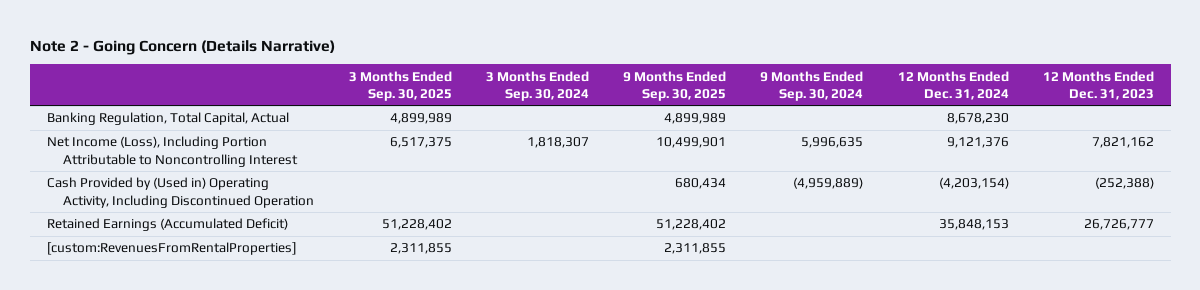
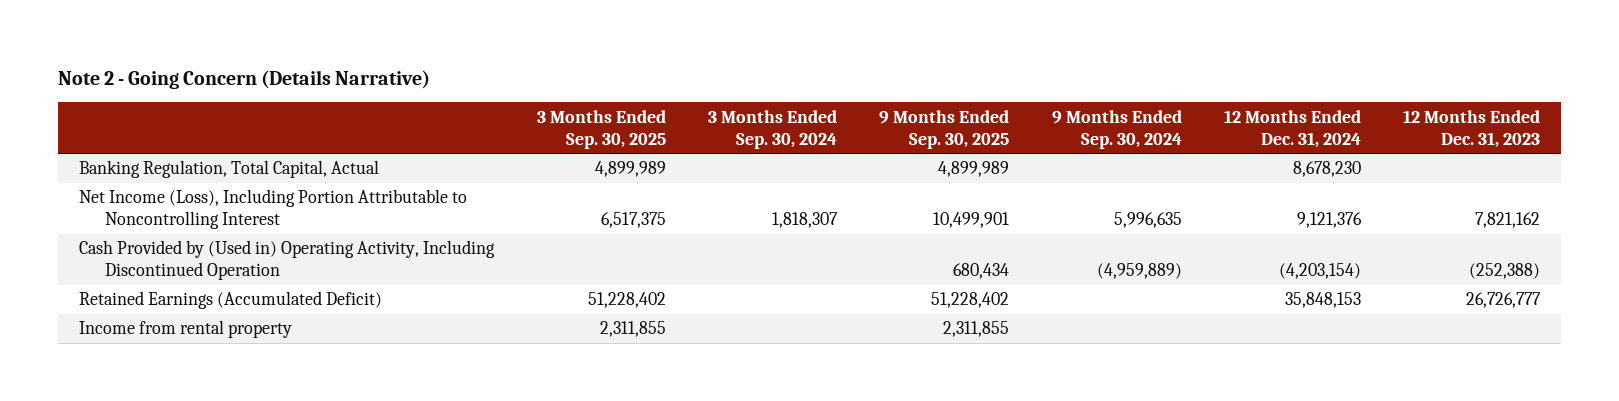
[46,242,296,256] [custom:RevenuesFromRentalProperties] -> [79,320,293,339] Income from rental property

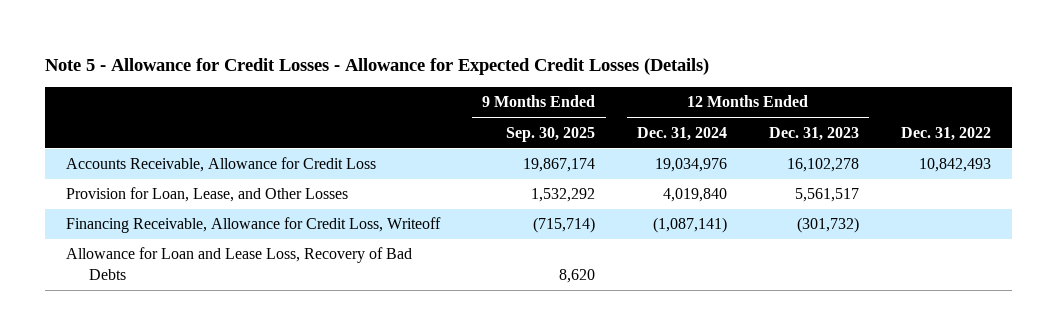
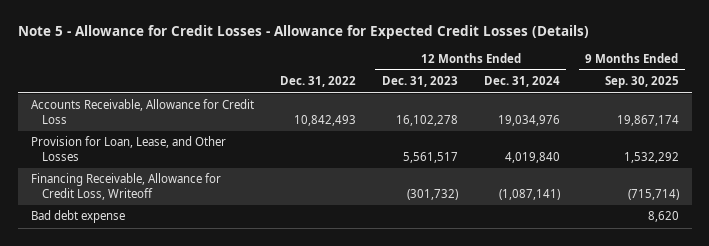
[66,247,413,281] Allowance for Loan and Lease Loss, Recovery of Bad Debts -> [30,210,125,224] Bad debt expense

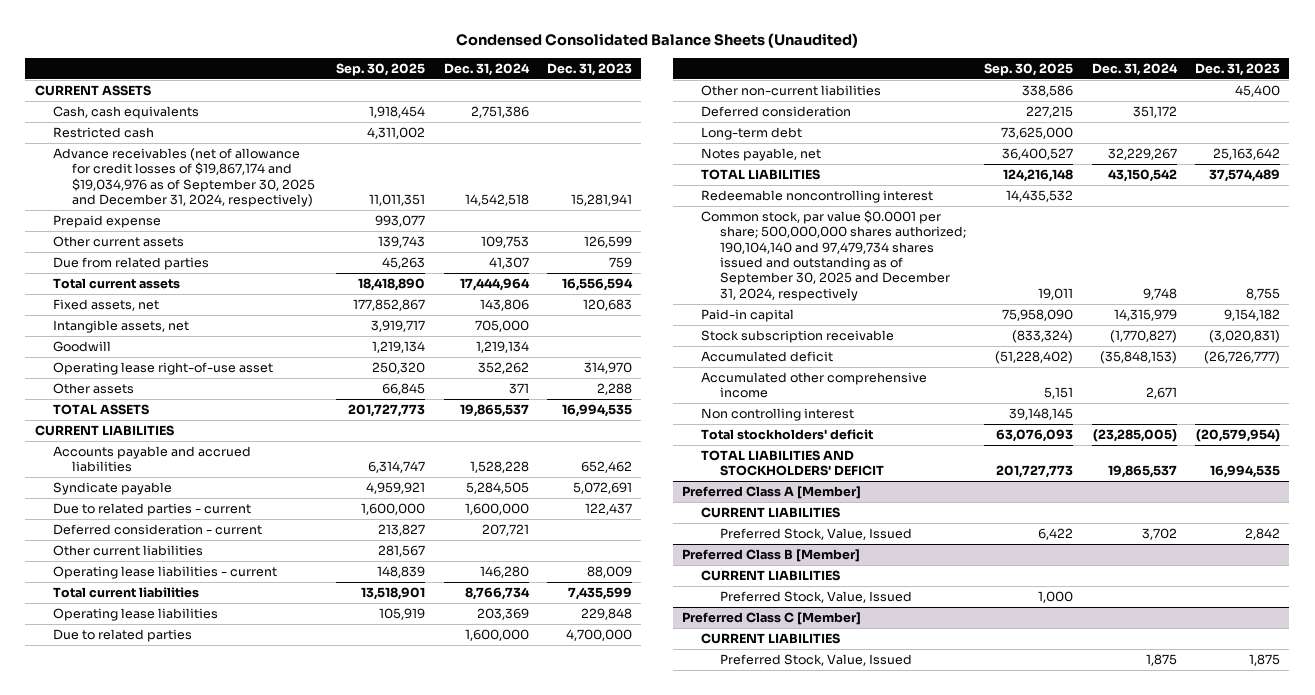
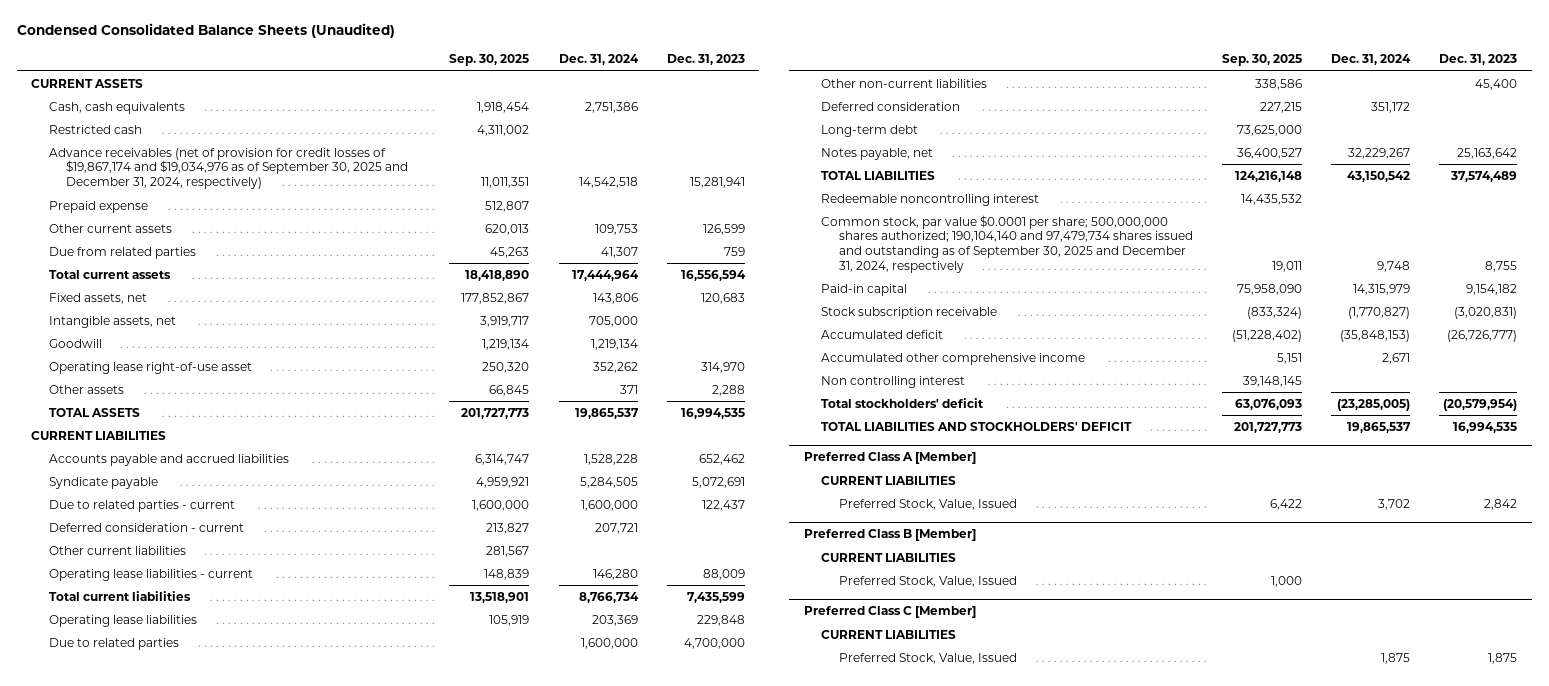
[53,148,315,208] Advance receivables (net of allowance for credit losses of $19,867,174 and $19,034,976 as of September 30, 2025 and December 31, 2024, respectively) -> [48,147,409,190] Advance receivables (net of provision for credit losses of $19,867,174 and $19,034,976 as of September 30, 2025 and December 31, 2024, respectively)
[375,215,426,228] 993,077 -> [485,200,530,212] 512,807
[378,236,426,249] 139,743 -> [485,223,530,235] 620,013

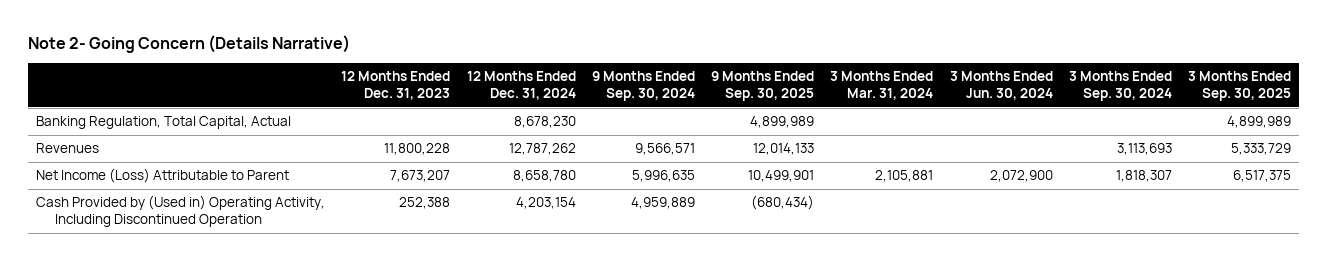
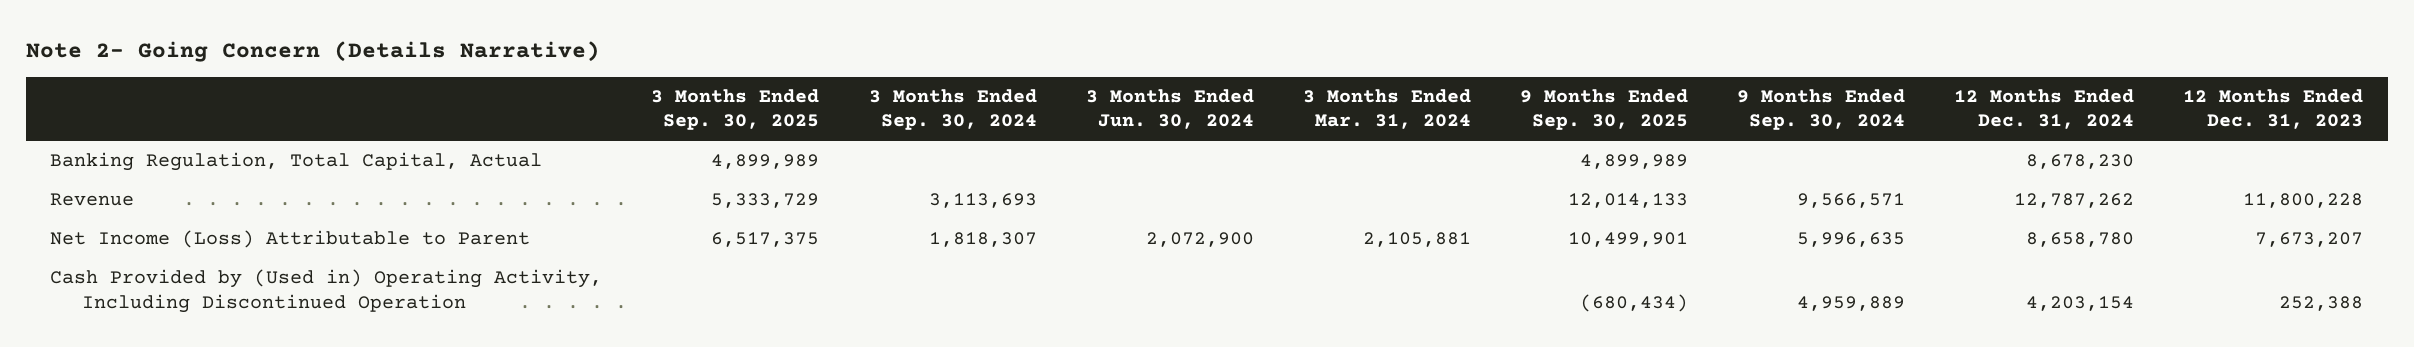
[36,143,100,154] Revenues -> [50,193,135,207] Revenue

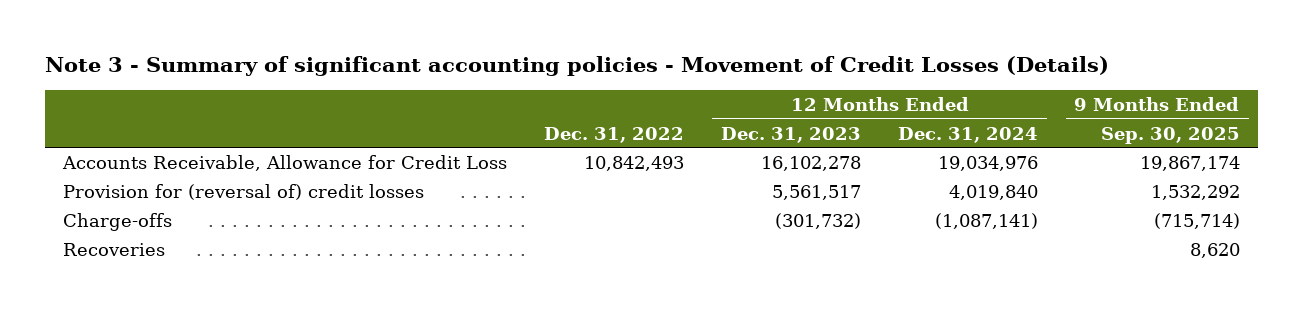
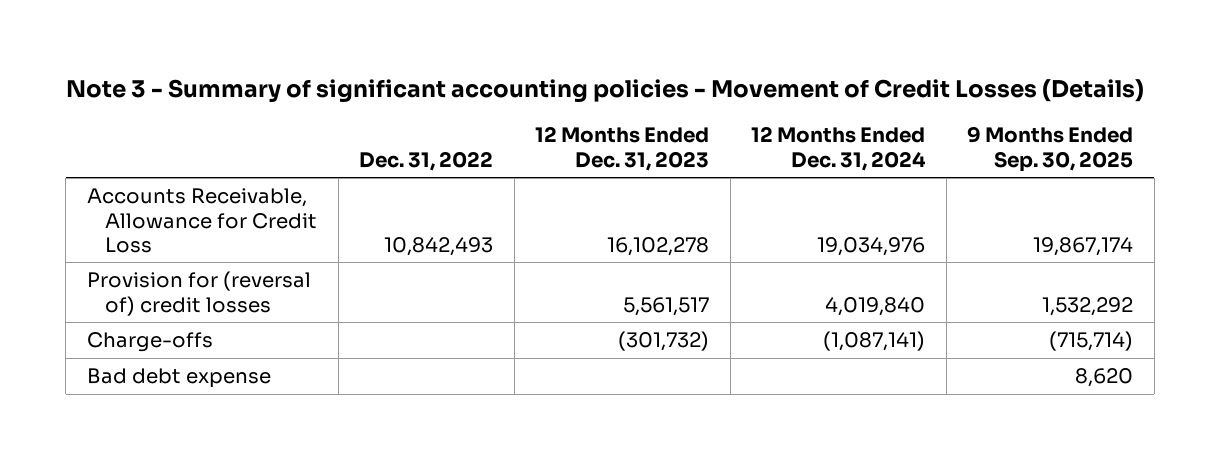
[63,242,166,256] Recoveries -> [86,368,271,389] Bad debt expense

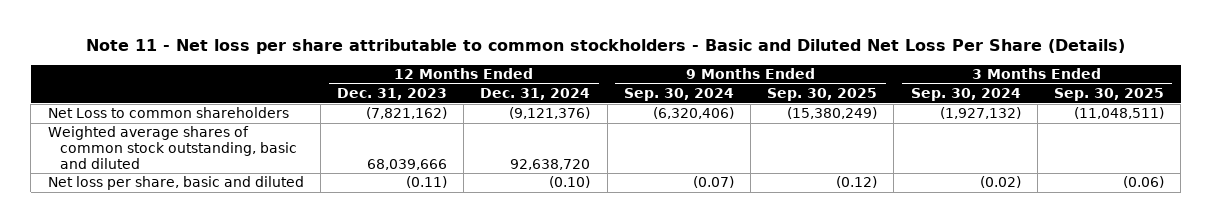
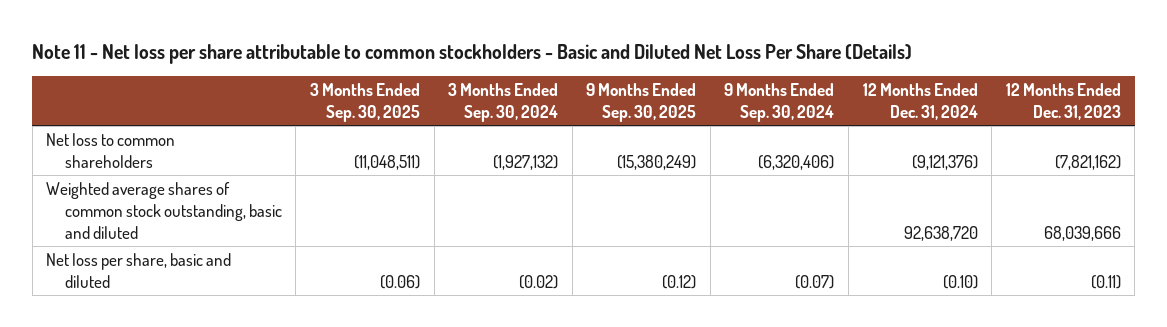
[47,107,289,119] Net Loss to common shareholders -> [46,132,176,168] Net loss to common shareholders

